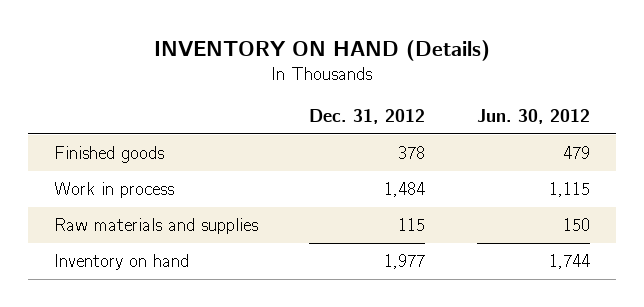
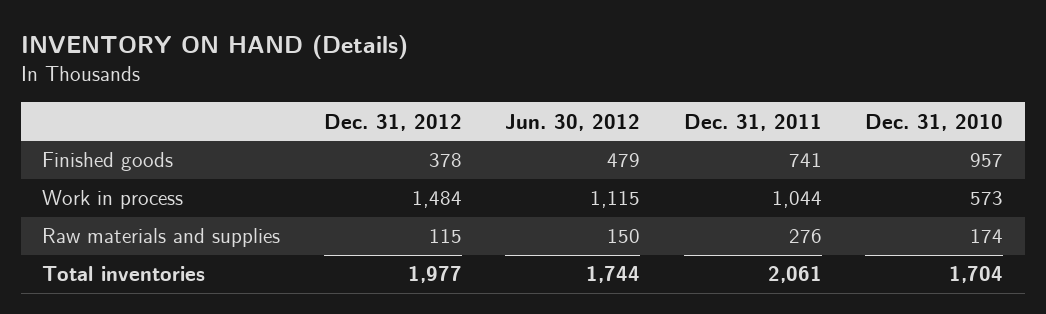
none -> [683,113,822,131] Dec. 31, 2011
none -> [865,113,1004,131] Dec. 31, 2010
[53,253,189,270] Inventory on hand -> [42,266,206,282] Total inventories

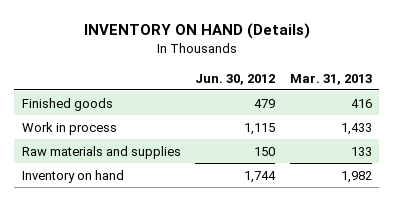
[323,113,462,131] Dec. 31, 2012 -> none
[683,113,822,131] Dec. 31, 2011 -> none
[865,113,1004,131] Dec. 31, 2010 -> none
none -> [289,73,372,85] Mar. 31, 2013
[42,266,206,282] Total inventories -> [21,169,124,183] Inventory on hand

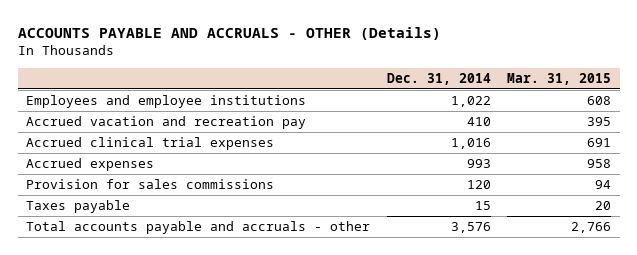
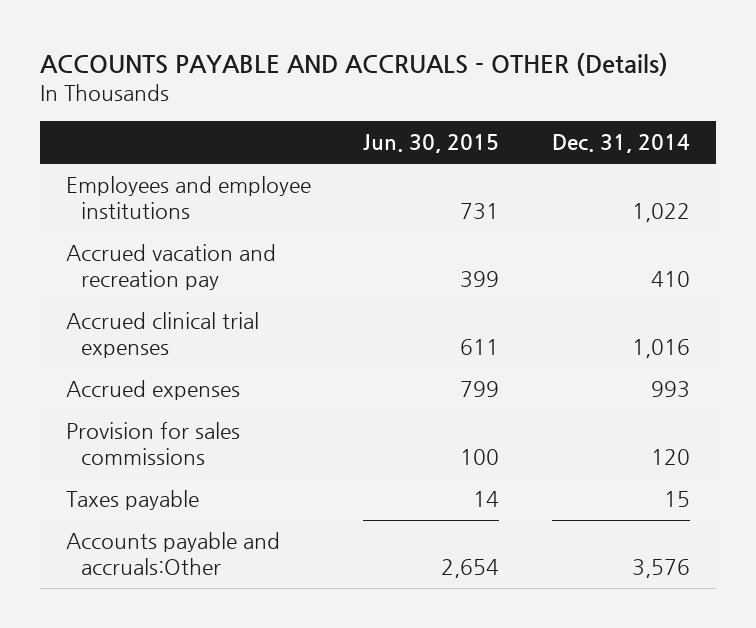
[507,72,612,85] Mar. 31, 2015 -> none
none -> [363,134,500,154] Jun. 30, 2015
[26,221,371,235] Total accounts payable and accruals - other -> [65,532,280,575] Accounts payable and accruals:Other

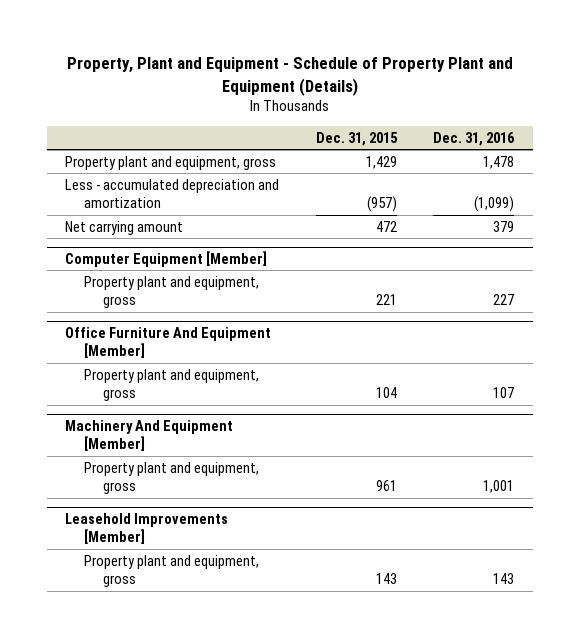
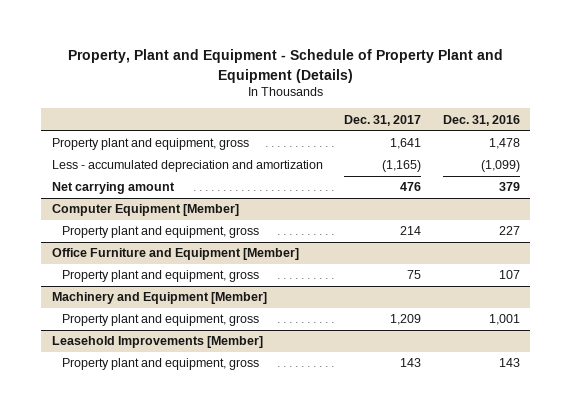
[315,131,398,146] Dec. 31, 2015 -> none
none -> [344,114,422,126] Dec. 31, 2017
[65,326,272,359] Office Furniture And Equipment [Member] -> [51,248,299,261] Office Furniture and Equipment [Member]
[65,419,234,452] Machinery And Equipment [Member] -> [51,292,267,305] Machinery and Equipment [Member]

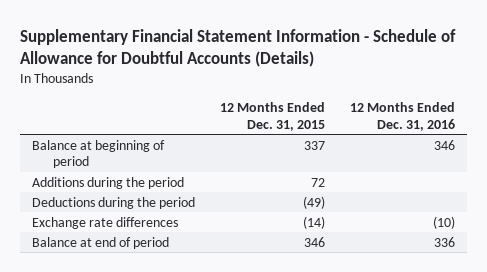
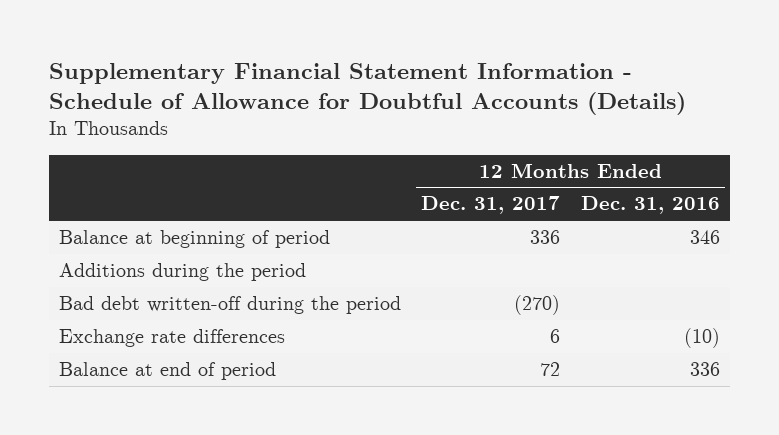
[220,102,326,131] 12 Months Ended Dec. 31, 2015 -> none
none -> [421,196,561,215] Dec. 31, 2017
[32,196,196,209] Deductions during the period -> [59,296,402,315] Bad debt written-off during the period

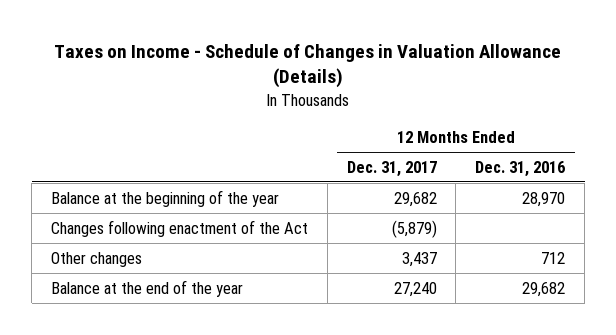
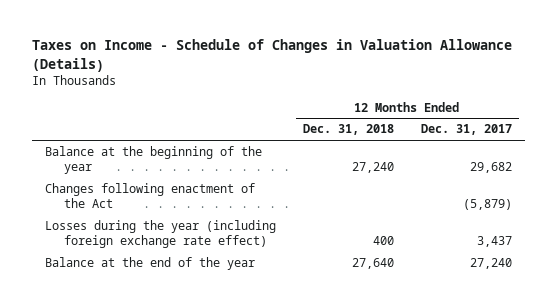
[475,161,566,178] Dec. 31, 2016 -> none
none -> [303,124,395,136] Dec. 31, 2018
[50,251,142,267] Other changes -> [45,220,277,249] Losses during the year (including foreign exchange rate effect)

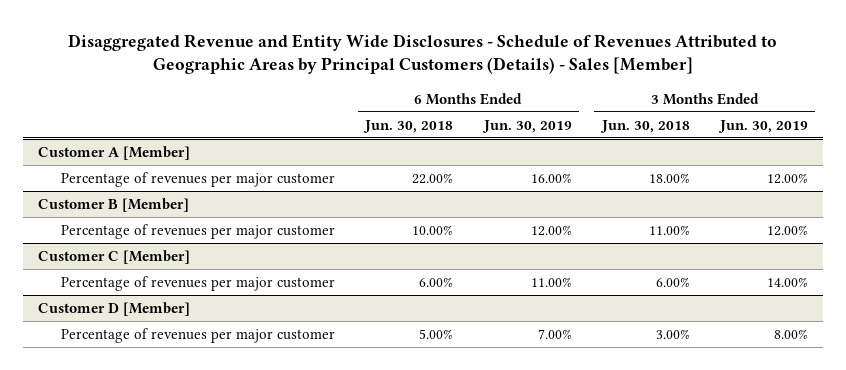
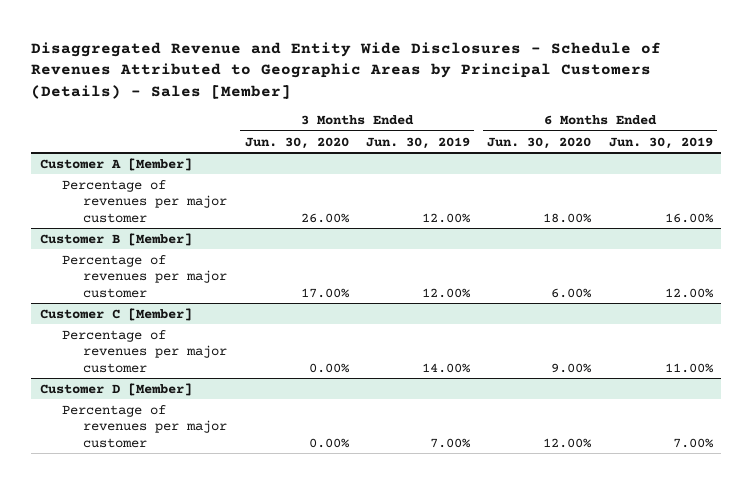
[363,119,454,133] Jun. 30, 2018 -> none
[599,119,690,133] Jun. 30, 2018 -> none
none -> [244,136,349,149] Jun. 30, 2020
none -> [487,136,592,149] Jun. 30, 2020
[773,328,808,339] 8.00% -> [429,437,471,448] 7.00%

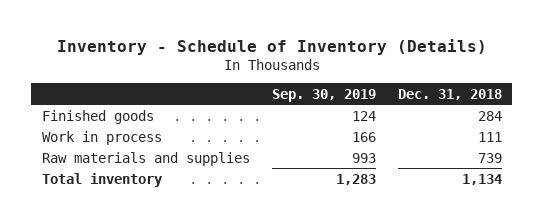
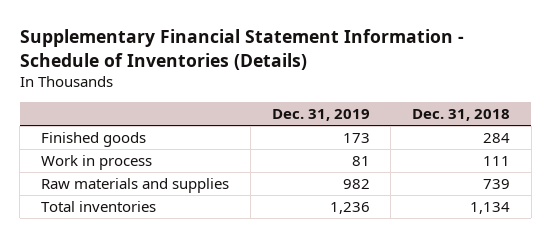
[56,38,487,55] Inventory - Schedule of Inventory (Details) -> [19,29,464,70] Supplementary Financial Statement Information - Schedule of Inventories (Details)
[271,88,376,102] Sep. 30, 2019 -> none
none -> [271,109,370,122] Dec. 31, 2019
[41,172,163,187] Total inventory -> [41,200,157,212] Total inventories

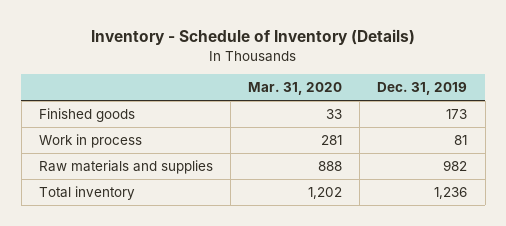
[19,29,464,70] Supplementary Financial Statement Information - Schedule of Inventories (Details) -> [91,29,416,46] Inventory - Schedule of Inventory (Details)
[412,109,511,122] Dec. 31, 2018 -> none
none -> [248,82,343,96] Mar. 31, 2020
[41,200,157,212] Total inventories -> [38,186,135,201] Total inventory

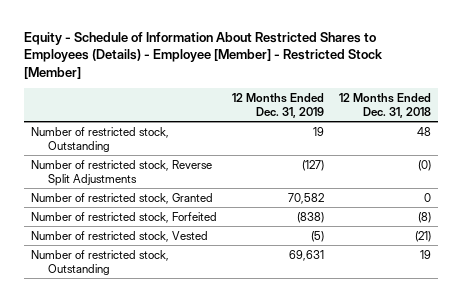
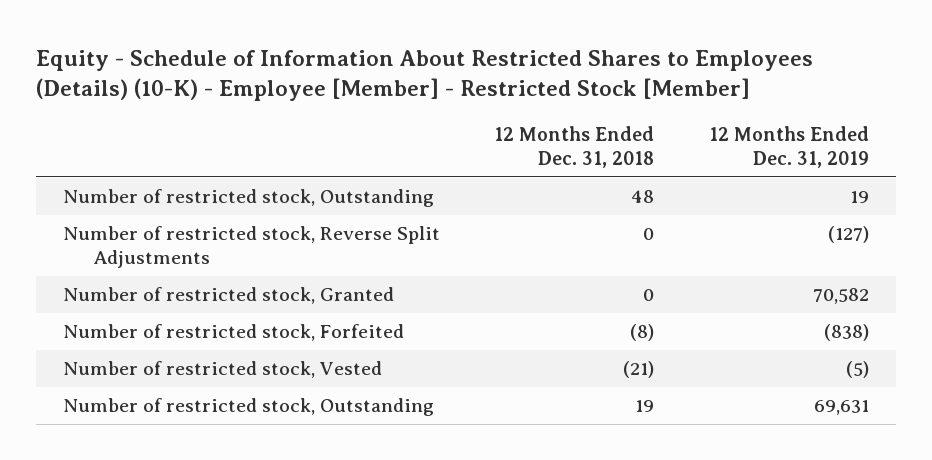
[24,31,384,79] Equity - Schedule of Information About Restricted Shares to Employees (Details) - Employee [Member] - Restricted Stock [Member] -> [35,50,813,102] Equity - Schedule of Information About Restricted Shares to Employees (Details) (10-K) - Employee [Member] - Restricted Stock [Member]
[417,159,431,171] (0) -> [643,228,655,241] 0

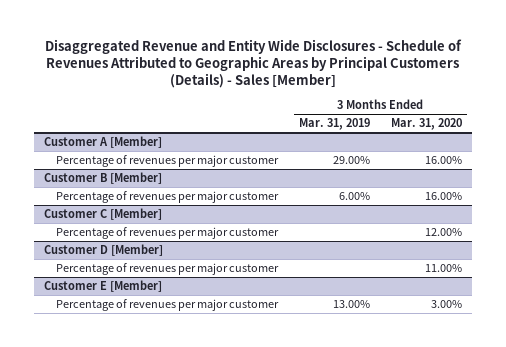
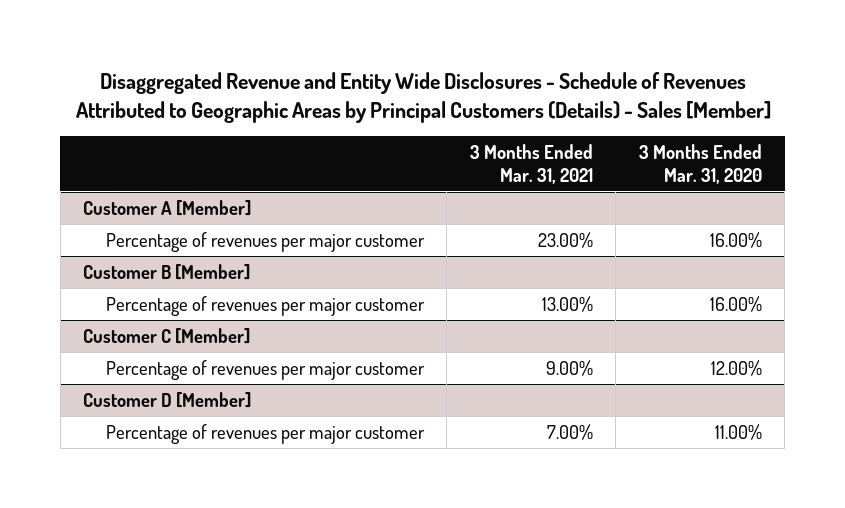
[298,118,370,131] Mar. 31, 2019 -> none
none -> [469,143,593,184] 3 Months Ended Mar. 31, 2021
[44,279,163,292] Customer E [Member] -> none
[55,298,279,311] Percentage of revenues per major customer -> none

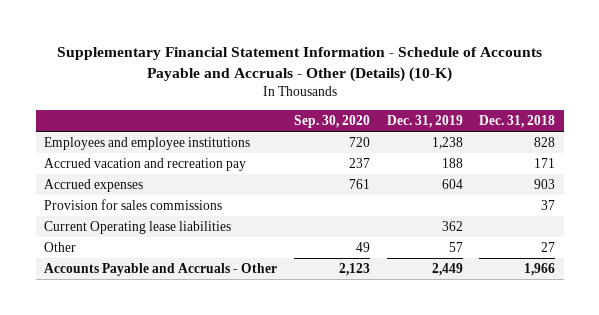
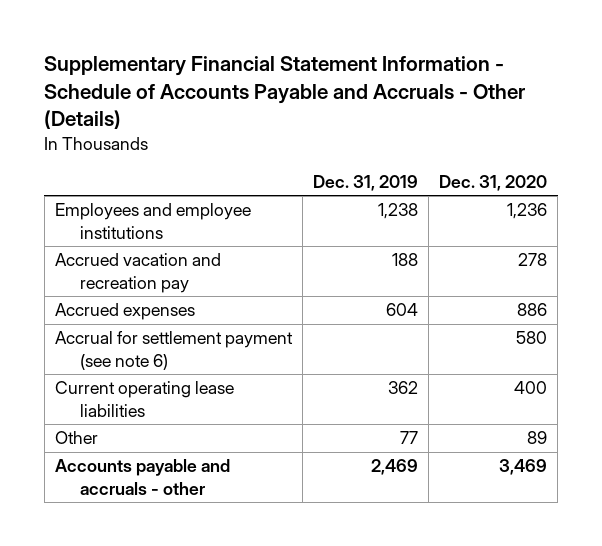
[56,46,542,82] Supplementary Financial Statement Information - Schedule of Accounts Payable and Accruals - Other (Details) (10-K) -> [44,56,526,130] Supplementary Financial Statement Information - Schedule of Accounts Payable and Accruals - Other (Details)
[293,114,370,128] Sep. 30, 2020 -> none
[479,114,556,128] Dec. 31, 2018 -> none
none -> [439,174,548,191] Dec. 31, 2020
[44,199,223,211] Provision for sales commissions -> none
none -> [54,331,293,370] Accrual for settlement payment (see note 6)
[44,221,232,235] Current Operating lease liabilities -> [54,381,234,417] Current operating lease liabilities
[448,242,463,253] 57 -> [399,431,418,445] 77
[44,263,278,277] Accounts Payable and Accruals - Other -> [54,459,230,495] Accounts payable and accruals - other
[431,263,463,277] 2,449 -> [370,459,418,476] 2,469

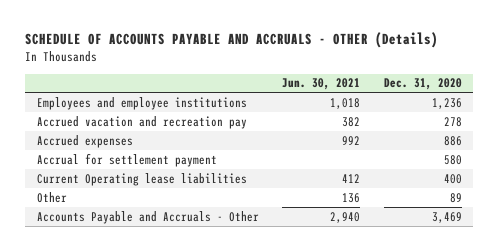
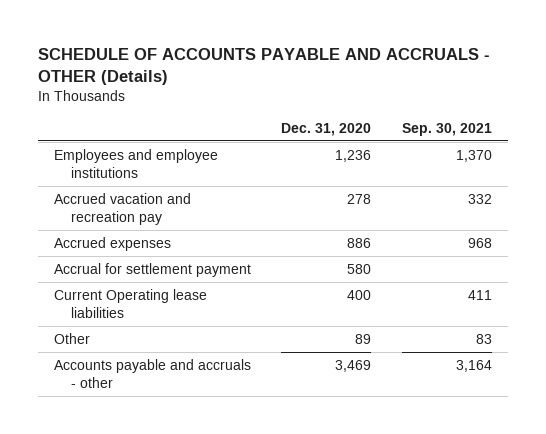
[282,78,361,91] Jun. 30, 2021 -> none
none -> [402,122,493,136] Sep. 30, 2021
[36,210,259,224] Accounts Payable and Accruals - Other -> [53,358,251,388] Accounts payable and accruals - other

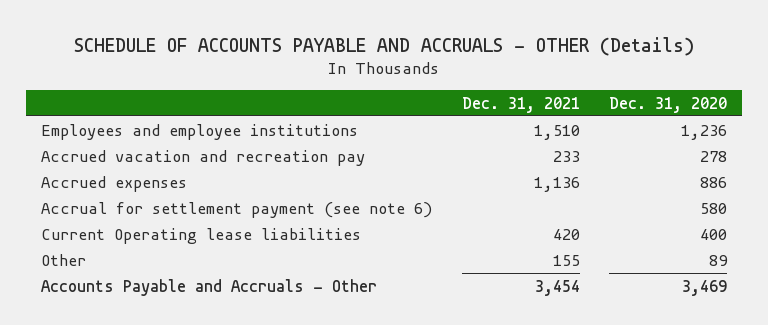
[402,122,493,136] Sep. 30, 2021 -> none
none -> [461,96,580,113] Dec. 31, 2021
[53,262,251,277] Accrual for settlement payment -> [41,201,433,218] Accrual for settlement payment (see note 6)
[53,358,251,388] Accounts payable and accruals - other -> [41,278,378,296] Accounts Payable and Accruals - Other

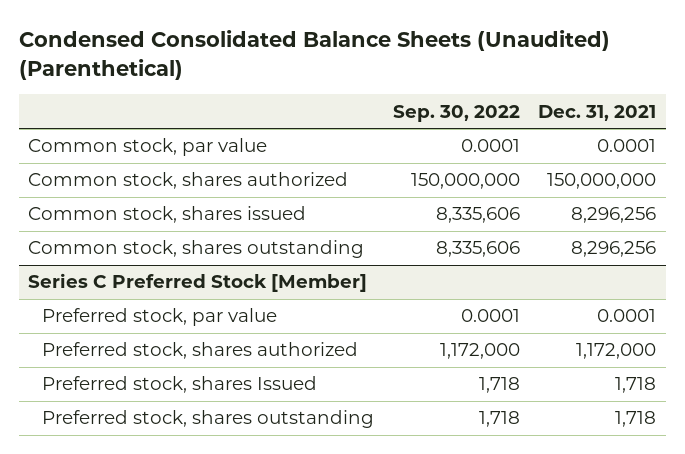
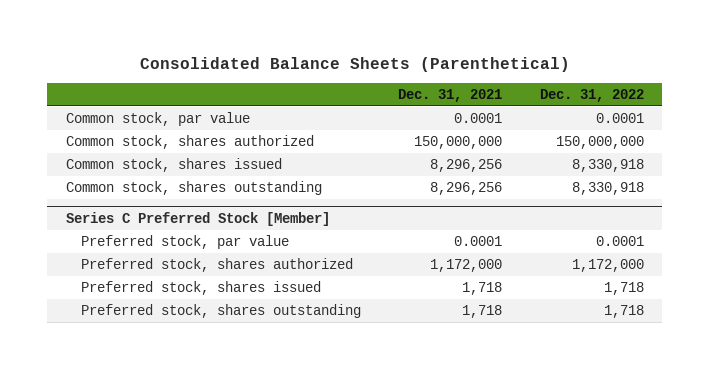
[18,30,610,80] Condensed Consolidated Balance Sheets (Unaudited) (Parenthetical) -> [139,56,570,72] Consolidated Balance Sheets (Parenthetical)
[392,104,520,122] Sep. 30, 2022 -> none
none -> [539,88,644,102] Dec. 31, 2022
[41,376,317,394] Preferred stock, shares Issued -> [80,281,321,296] Preferred stock, shares issued

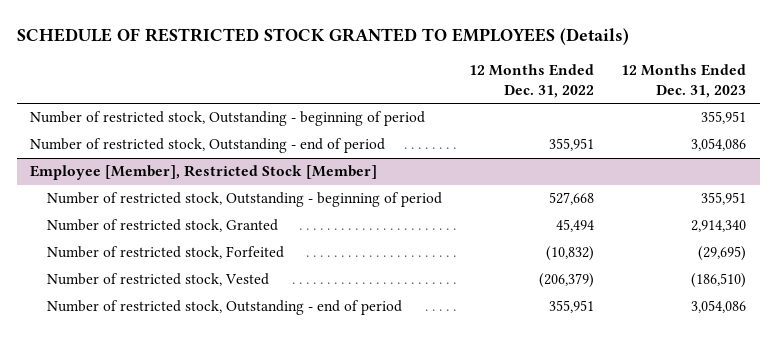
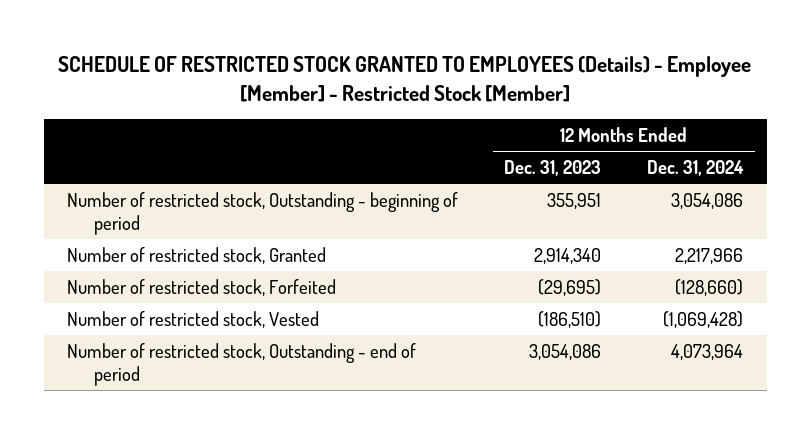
[16,28,629,46] SCHEDULE OF RESTRICTED STOCK GRANTED TO EMPLOYEES (Details) -> [58,56,752,102] SCHEDULE OF RESTRICTED STOCK GRANTED TO EMPLOYEES (Details) - Employee [Member] - Restricted Stock [Member]
[469,64,595,99] 12 Months Ended Dec. 31, 2022 -> none
none -> [647,159,745,176] Dec. 31, 2024
[30,138,386,154] Number of restricted stock, Outstanding - end of period -> none
[30,165,378,181] Employee [Member], Restricted Stock [Member] -> none
[47,192,443,208] Number of restricted stock, Outstanding - beginning of period -> none

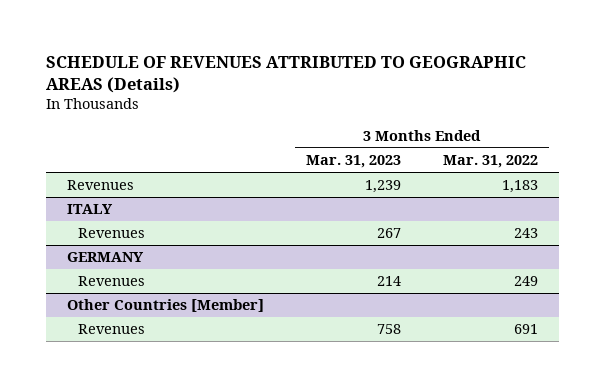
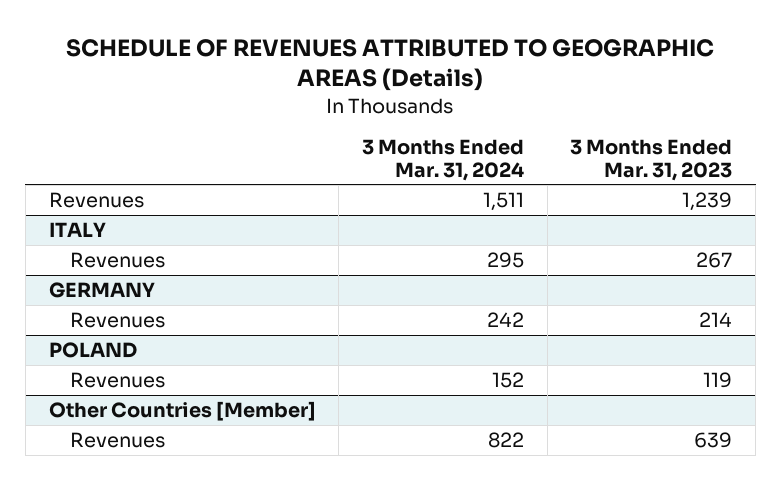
[443,155,539,169] Mar. 31, 2022 -> none
none -> [361,139,524,181] 3 Months Ended Mar. 31, 2024
none -> [48,342,137,359] POLAND
none -> [70,372,166,389] Revenues
[376,324,401,335] 758 -> [694,432,733,449] 639

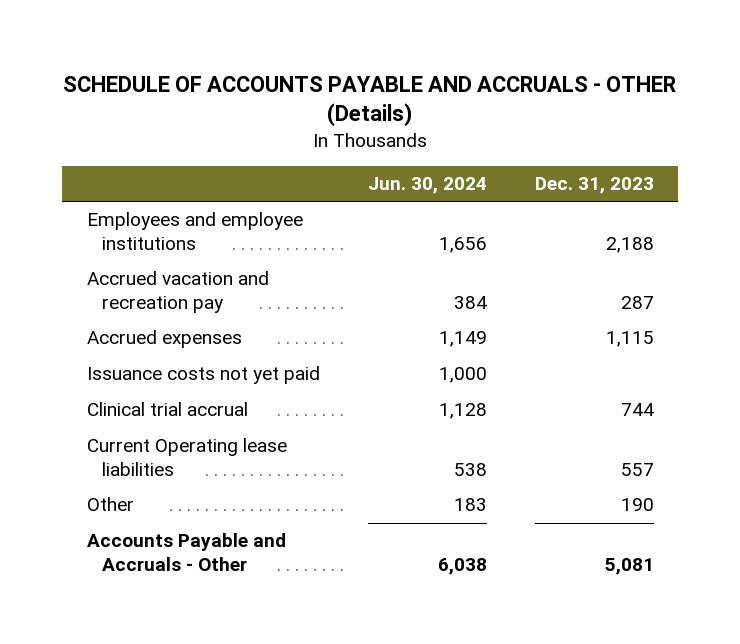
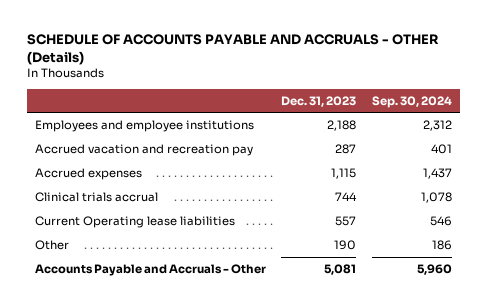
[367,177,487,195] Jun. 30, 2024 -> none
none -> [372,95,453,108] Sep. 30, 2024
[86,366,320,385] Issuance costs not yet paid -> none
[86,402,248,417] Clinical trial accrual -> [34,191,158,202] Clinical trials accrual

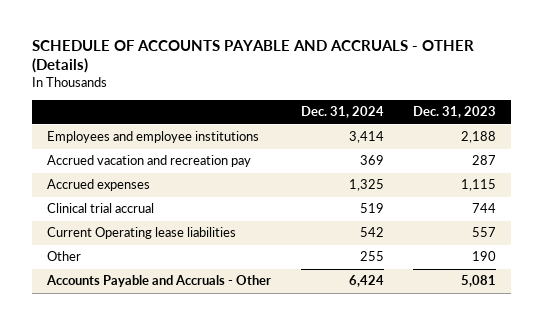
[372,95,453,108] Sep. 30, 2024 -> none
none -> [300,106,384,119] Dec. 31, 2024
[34,191,158,202] Clinical trials accrual -> [46,203,154,214] Clinical trial accrual

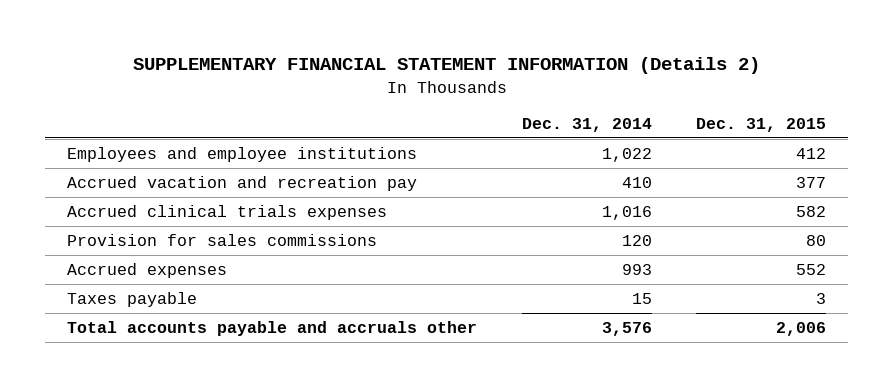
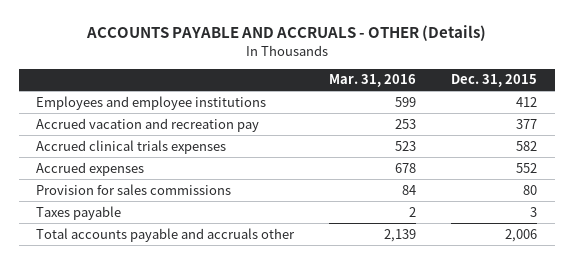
[132,57,760,75] SUPPLEMENTARY FINANCIAL STATEMENT INFORMATION (Details 2) -> [85,25,486,42] ACCOUNTS PAYABLE AND ACCRUALS - OTHER (Details)
[521,117,652,132] Dec. 31, 2014 -> none
none -> [329,74,417,88] Mar. 31, 2016
[67,233,378,246] Provision for sales commissions -> [36,183,232,195] Provision for sales commissions

